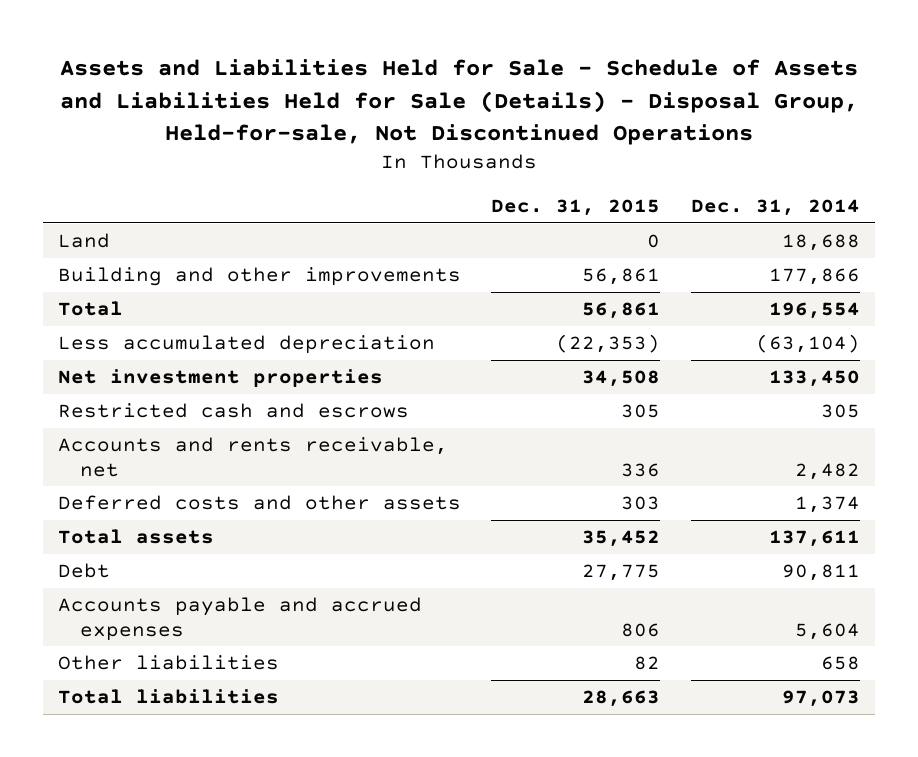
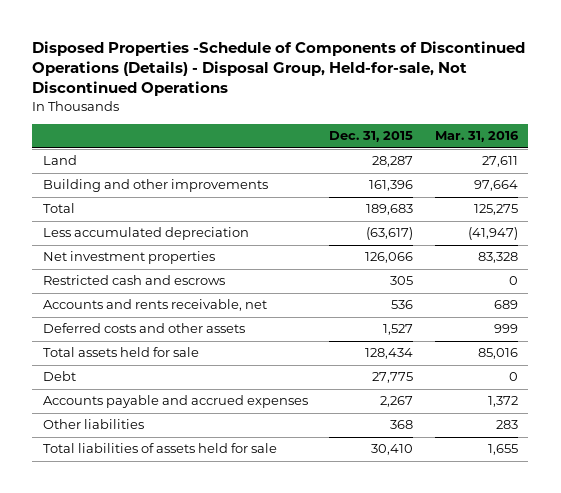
[59,59,858,145] Assets and Liabilities Held for Sale - Schedule of Assets and Liabilities Held for Sale (Details) - Disposal Group, Held-for-sale, Not Discontinued Operations -> [32,40,526,97] Disposed Properties -Schedule of Components of Discontinued Operations (Details) - Disposal Group, Held-for-sale, Not Discontinued Operations
[690,198,860,216] Dec. 31, 2014 -> none
none -> [434,131,519,143] Mar. 31, 2016
[647,234,661,249] 0 -> [372,156,414,168] 28,287
[582,268,661,286] 56,861 -> [369,180,414,192] 161,396
[582,302,661,320] 56,861 -> [366,204,414,216] 189,683
[556,334,661,354] (22,353) -> [366,227,414,241] (63,617)
[582,370,661,388] 34,508 -> [365,252,414,264] 126,066
[621,462,661,477] 336 -> [391,300,414,310] 536
[621,496,661,511] 303 -> [383,324,414,336] 1,527
[58,529,215,545] Total assets -> [43,347,200,358] Total assets held for sale
[582,530,661,548] 35,452 -> [365,348,414,360] 128,434
[621,622,661,637] 806 -> [380,396,414,408] 2,267
[634,656,661,671] 82 -> [390,420,414,430] 368
[58,689,280,705] Total liabilities -> [43,443,278,454] Total liabilities of assets held for sale
[582,690,661,708] 28,663 -> [371,444,414,456] 30,410

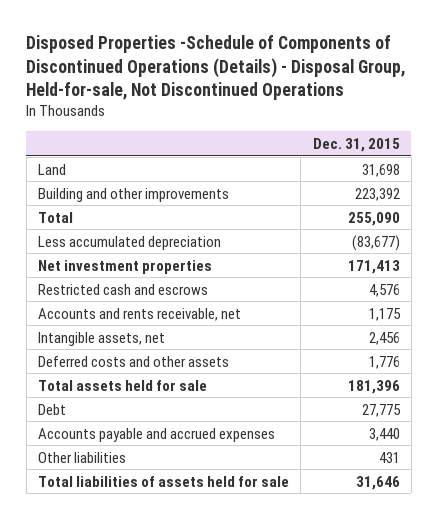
[434,131,519,143] Mar. 31, 2016 -> none
[372,156,414,168] 28,287 -> [361,163,400,177] 31,698
[369,180,414,192] 161,396 -> [354,187,400,201] 223,392
[366,204,414,216] 189,683 -> [347,211,400,226] 255,090
[366,227,414,241] (63,617) -> [351,234,400,251] (83,677)
[365,252,414,264] 126,066 -> [347,259,400,274] 171,413
[390,276,414,286] 305 -> [368,283,400,297] 4,576
[391,300,414,310] 536 -> [368,307,401,321] 1,175
none -> [37,331,165,346] Intangible assets, net
[383,324,414,336] 1,527 -> [368,355,400,369] 1,776
[365,348,414,360] 128,434 -> [347,379,400,394] 181,396
[380,396,414,408] 2,267 -> [368,427,400,441] 3,440
[390,420,414,430] 368 -> [378,451,400,463] 431
[371,444,414,456] 30,410 -> [355,475,400,490] 31,646

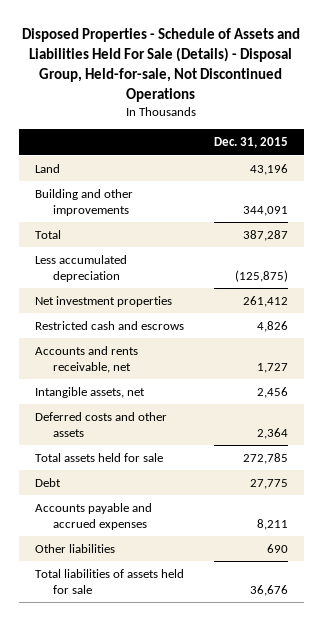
[26,35,406,100] Disposed Properties -Schedule of Components of Discontinued Operations (Details) - Disposal Group, Held-for-sale, Not Discontinued Operations -> [22,28,301,103] Disposed Properties - Schedule of Assets and Liabilities Held For Sale (Details) - Disposal Group, Held-for-sale, Not Discontinued Operations
[361,163,400,177] 31,698 -> [250,163,289,175] 43,196
[354,187,400,201] 223,392 -> [243,205,289,216] 344,091
[347,211,400,226] 255,090 -> [243,229,289,241] 387,287
[351,234,400,251] (83,677) -> [235,269,289,282] (125,875)
[347,259,400,274] 171,413 -> [243,295,289,307] 261,412
[368,283,400,297] 4,576 -> [257,320,289,332] 4,826
[368,307,401,321] 1,175 -> [257,362,289,373] 1,727
[368,355,400,369] 1,776 -> [257,427,289,439] 2,364
[347,379,400,394] 181,396 -> [243,452,289,464] 272,785
[368,427,400,441] 3,440 -> [257,518,289,530] 8,211
[378,451,400,463] 431 -> [267,543,289,553] 690
[355,475,400,490] 31,646 -> [250,584,289,596] 36,676

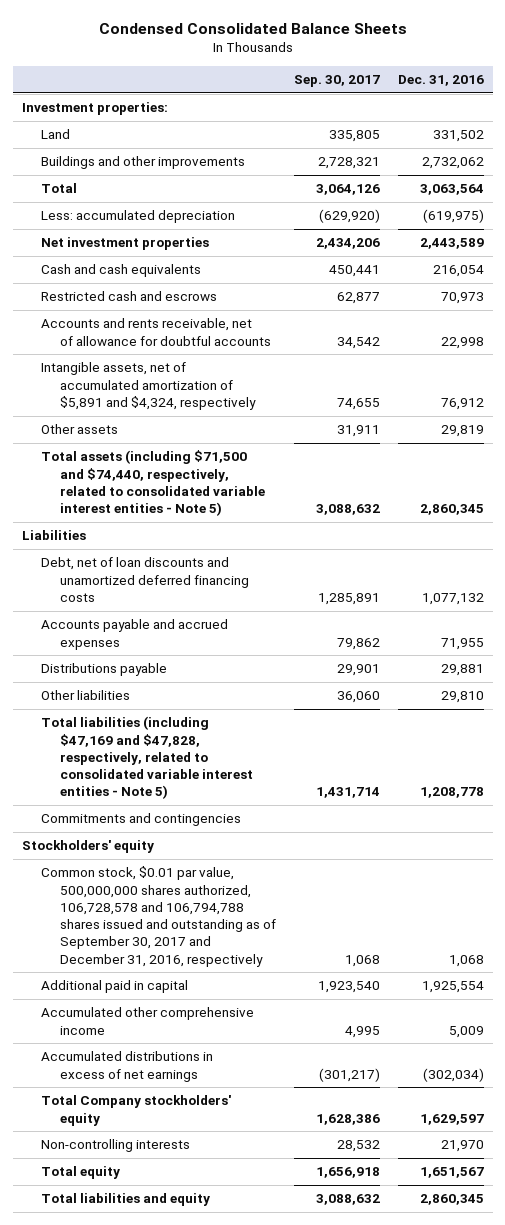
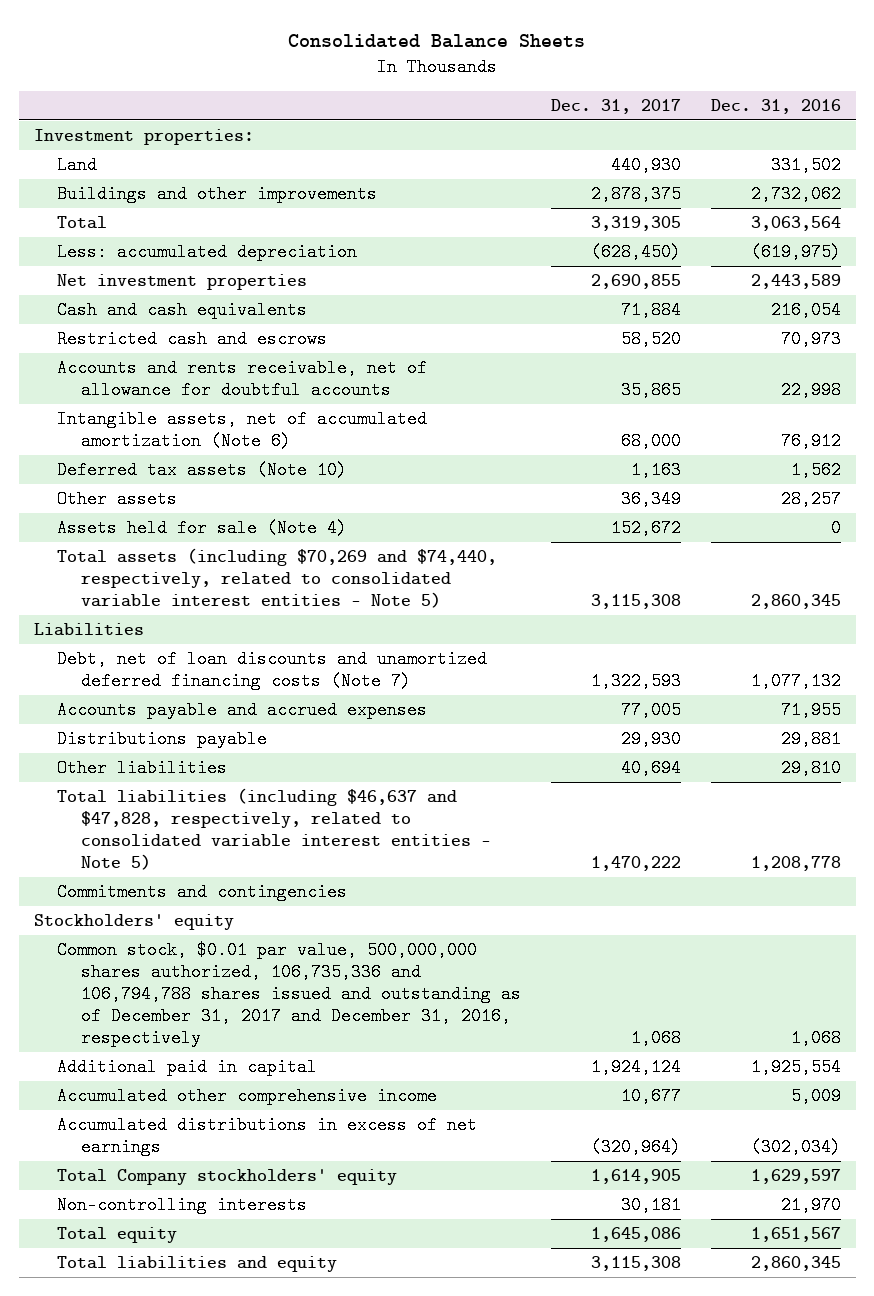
[98,22,407,34] Condensed Consolidated Balance Sheets -> [288,34,586,49] Consolidated Balance Sheets
[293,74,380,87] Sep. 30, 2017 -> none
none -> [551,98,682,114] Dec. 31, 2017
[40,362,256,410] Intangible assets, net of accumulated amortization of $5,891 and $4,324, respectively -> [57,410,428,451] Intangible assets, net of accumulated amortization (Note 6)
none -> [57,461,348,480] Deferred tax assets (Note 10)
[440,425,484,438] 29,819 -> [780,490,841,509] 28,257
none -> [57,519,348,538] Assets held for sale (Note 4)
[40,450,265,517] Total assets (including $71,500 and $74,440, respectively, related to consolidated variable interest entities - Note 5) -> [57,548,498,608] Total assets (including $70,269 and $74,440, respectively, related to consolidated variable interest entities - Note 5)
[40,557,249,602] Debt, net of loan discounts and unamortized deferred financing costs -> [57,650,488,691] Debt, net of loan discounts and unamortized deferred financing costs (Note 7)
[40,716,253,800] Total liabilities (including $47,169 and $47,828, respectively, related to consolidated variable interest entities - Note 5) -> [57,788,492,870] Total liabilities (including $46,637 and $47,828, respectively, related to consolidated variable interest entities - Note 5)
[40,866,276,967] Common stock, $0.01 par value, 500,000,000 shares authorized, 106,728,578 and 106,794,788 shares issued and outstanding as of September 30, 2017 and December 31, 2016, respectively -> [57,941,522,1047] Common stock, $0.01 par value, 500,000,000 shares authorized, 106,735,336 and 106,794,788 shares issued and outstanding as of December 31, 2017 and December 31, 2016, respectively

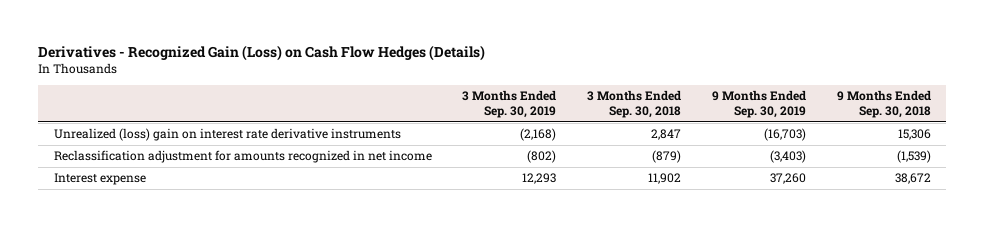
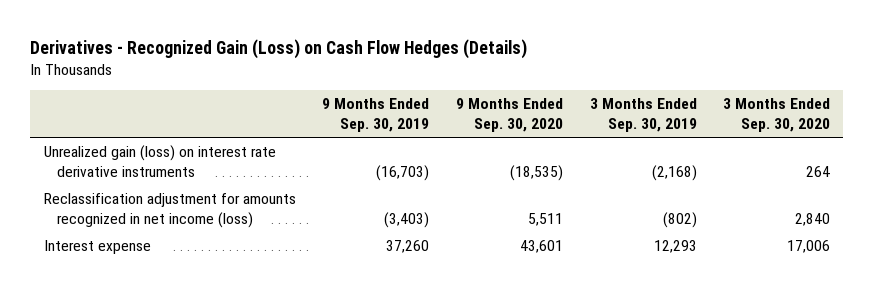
[587,90,682,118] 3 Months Ended Sep. 30, 2018 -> none
[836,90,931,118] 9 Months Ended Sep. 30, 2018 -> none
none -> [455,98,563,132] 9 Months Ended Sep. 30, 2020
none -> [723,98,831,132] 3 Months Ended Sep. 30, 2020
[53,128,401,142] Unrealized (loss) gain on interest rate derivative instruments -> [43,145,276,177] Unrealized gain (loss) on interest rate derivative instruments
[53,150,432,164] Reclassification adjustment for amounts recognized in net income -> [43,193,296,228] Reclassification adjustment for amounts recognized in net income (loss)

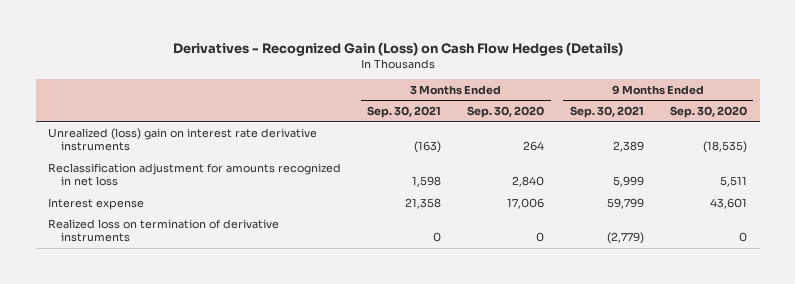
[322,98,430,132] 9 Months Ended Sep. 30, 2019 -> none
[589,98,697,132] 3 Months Ended Sep. 30, 2019 -> none
none -> [367,105,442,118] Sep. 30, 2021
none -> [569,105,644,118] Sep. 30, 2021
[43,145,276,177] Unrealized gain (loss) on interest rate derivative instruments -> [48,127,318,152] Unrealized (loss) gain on interest rate derivative instruments
[43,193,296,228] Reclassification adjustment for amounts recognized in net income (loss) -> [48,162,342,187] Reclassification adjustment for amounts recognized in net loss
none -> [48,218,280,243] Realized loss on termination of derivative instruments

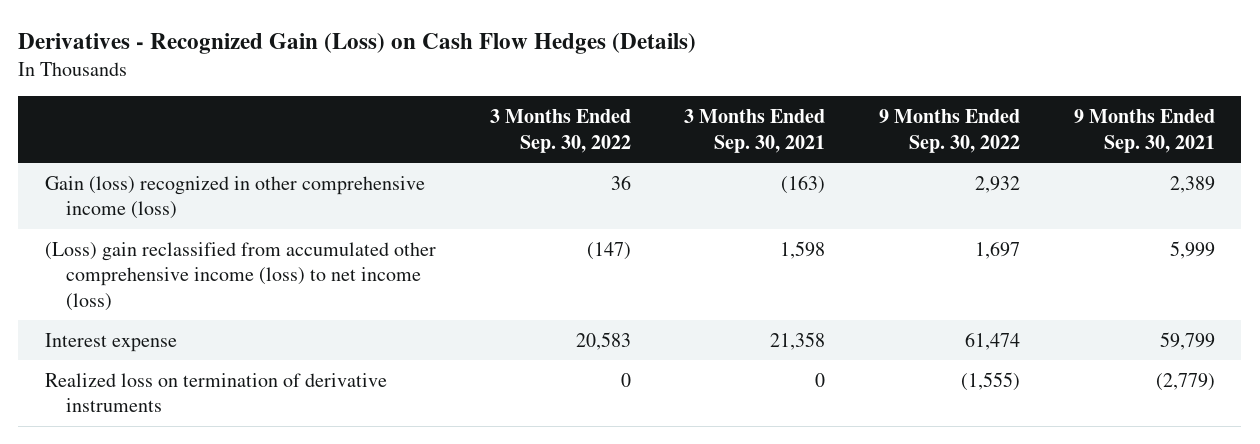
[467,105,545,118] Sep. 30, 2020 -> none
[669,105,747,118] Sep. 30, 2020 -> none
none -> [489,109,631,153] 3 Months Ended Sep. 30, 2022
none -> [878,109,1020,153] 9 Months Ended Sep. 30, 2022
[48,127,318,152] Unrealized (loss) gain on interest rate derivative instruments -> [45,175,426,220] Gain (loss) recognized in other comprehensive income (loss)
[48,162,342,187] Reclassification adjustment for amounts recognized in net loss -> [45,241,437,311] (Loss) gain reclassified from accumulated other comprehensive income (loss) to net income (loss)

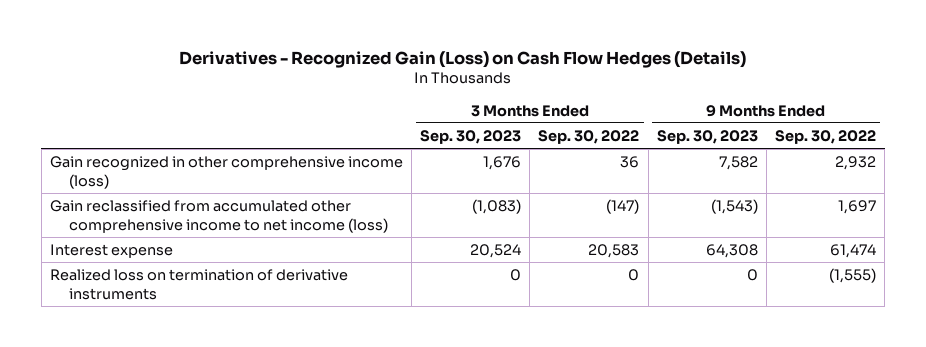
[684,109,826,153] 3 Months Ended Sep. 30, 2021 -> none
[1073,109,1215,153] 9 Months Ended Sep. 30, 2021 -> none
none -> [420,129,522,144] Sep. 30, 2023
none -> [656,129,758,144] Sep. 30, 2023
[45,175,426,220] Gain (loss) recognized in other comprehensive income (loss) -> [49,155,403,189] Gain recognized in other comprehensive income (loss)
[45,241,437,311] (Loss) gain reclassified from accumulated other comprehensive income (loss) to net income (loss) -> [49,199,388,233] Gain reclassified from accumulated other comprehensive income to net income (loss)

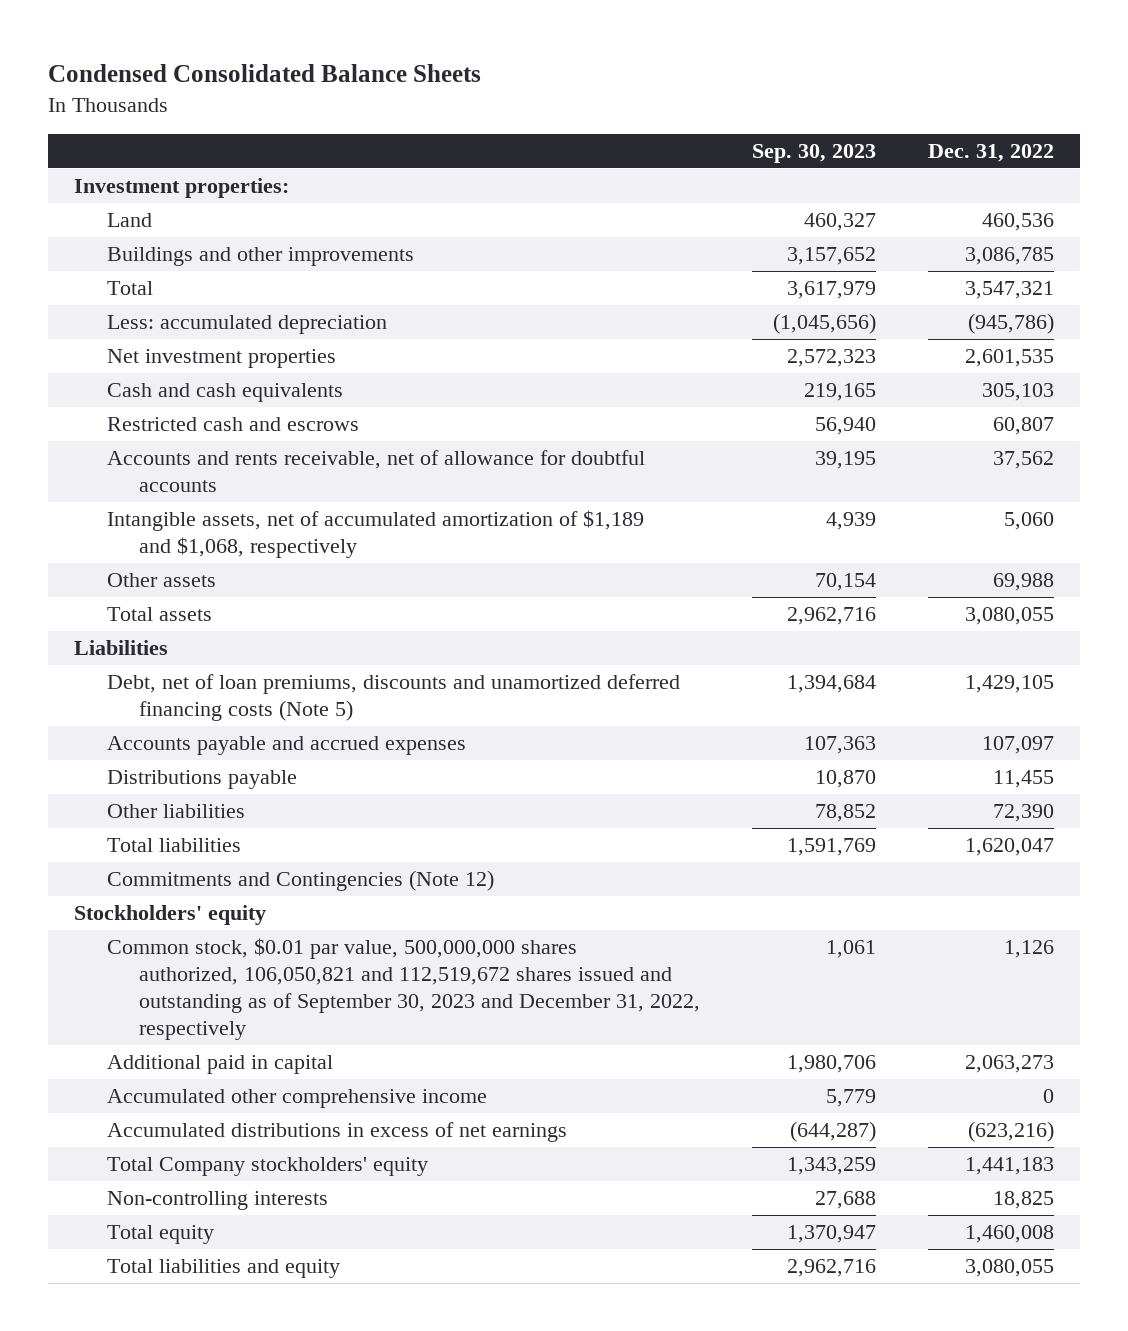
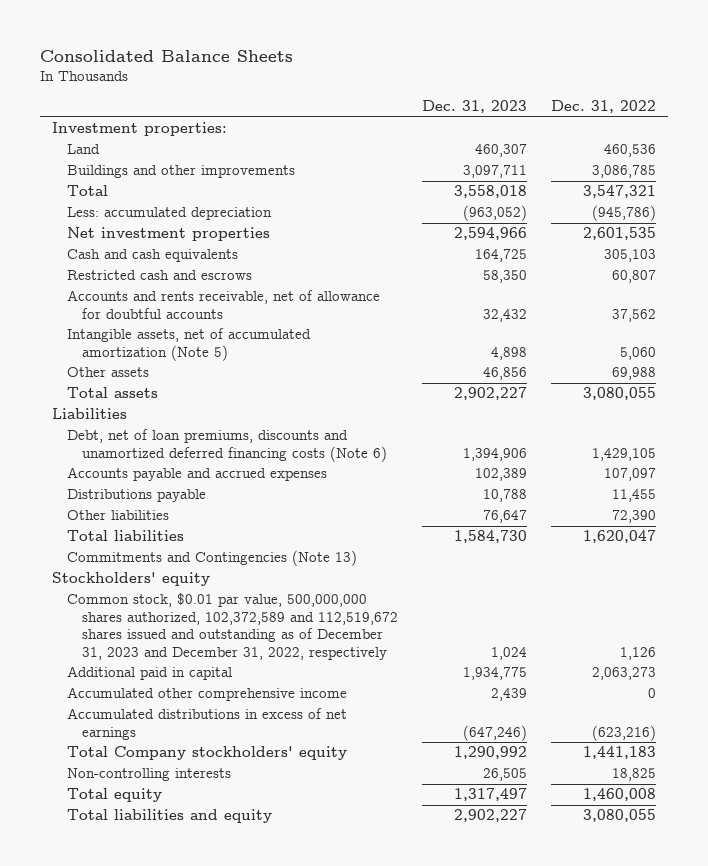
[48,64,482,83] Condensed Consolidated Balance Sheets -> [39,49,293,62] Consolidated Balance Sheets
[751,144,876,164] Sep. 30, 2023 -> none
none -> [422,100,528,114] Dec. 31, 2023
[106,510,644,558] Intangible assets, net of accumulated amortization of $1,189 and $1,068, respectively -> [66,328,311,361] Intangible assets, net of accumulated amortization (Note 5)
[106,674,680,721] Debt, net of loan premiums, discounts and unamortized deferred financing costs (Note 5) -> [66,429,388,462] Debt, net of loan premiums, discounts and unamortized deferred financing costs (Note 6)
[106,870,494,892] Commitments and Contingencies (Note 12) -> [66,550,357,567] Commitments and Contingencies (Note 13)
[106,938,700,1040] Common stock, $0.01 par value, 500,000,000 shares authorized, 106,050,821 and 112,519,672 shares issued and outstanding as of September 30, 2023 and December 31, 2022, respectively -> [66,593,399,660] Common stock, $0.01 par value, 500,000,000 shares authorized, 102,372,589 and 112,519,672 shares issued and outstanding as of December 31, 2023 and December 31, 2022, respectively

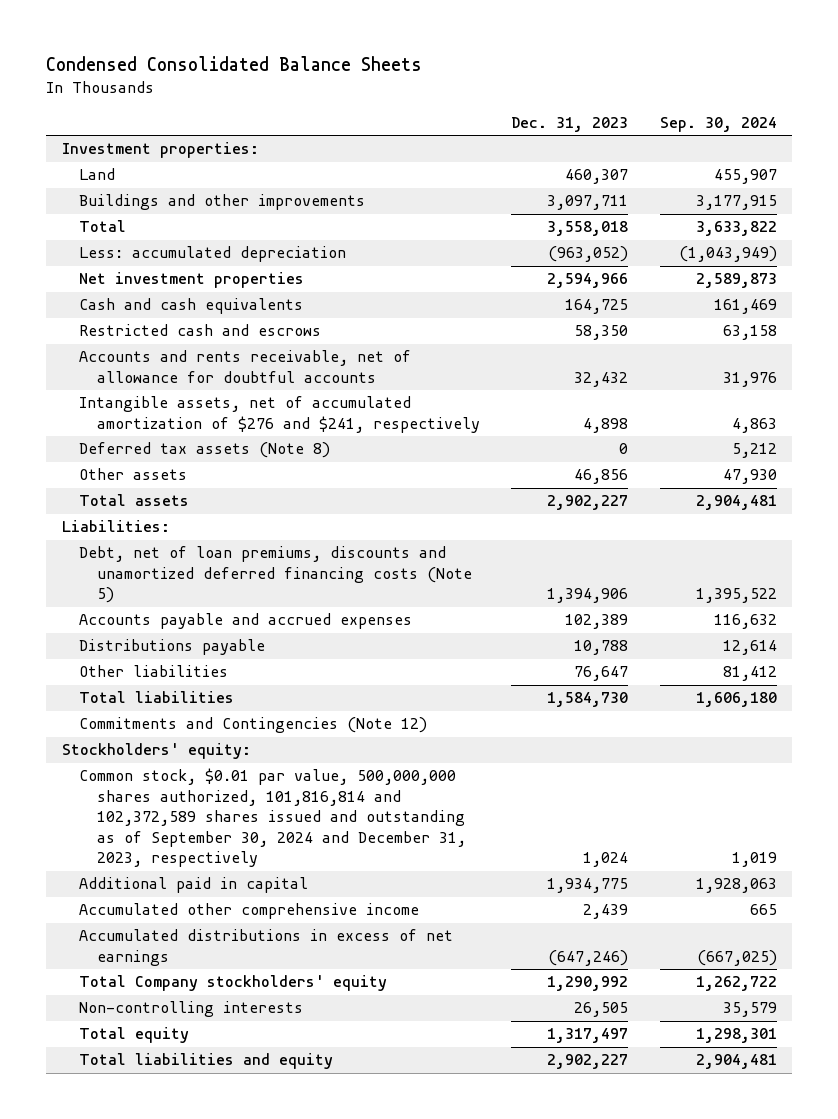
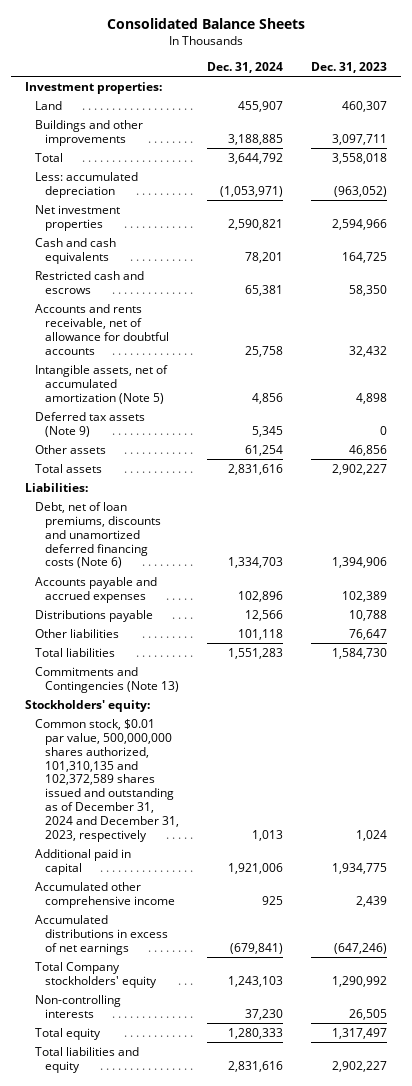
[46,56,423,72] Condensed Consolidated Balance Sheets -> [106,18,305,30] Consolidated Balance Sheets
[659,116,777,132] Sep. 30, 2024 -> none
none -> [206,61,283,73] Dec. 31, 2024
[79,396,480,433] Intangible assets, net of accumulated amortization of $276 and $241, respectively -> [34,364,168,404] Intangible assets, net of accumulated amortization (Note 5)
[79,442,331,459] Deferred tax assets (Note 8) -> [34,411,145,437] Deferred tax assets (Note 9)
[79,546,472,604] Debt, net of loan premiums, discounts and unamortized deferred financing costs (Note 5) -> [34,501,161,569] Debt, net of loan premiums, discounts and unamortized deferred financing costs (Note 6)
[79,717,428,734] Commitments and Contingencies (Note 12) -> [34,666,179,693] Commitments and Contingencies (Note 13)
[79,768,466,868] Common stock, $0.01 par value, 500,000,000 shares authorized, 101,816,814 and 102,372,589 shares issued and outstanding as of September 30, 2024 and December 31, 2023, respectively -> [34,718,179,842] Common stock, $0.01 par value, 500,000,000 shares authorized, 101,310,135 and 102,372,589 shares issued and outstanding as of December 31, 2024 and December 31, 2023, respectively

